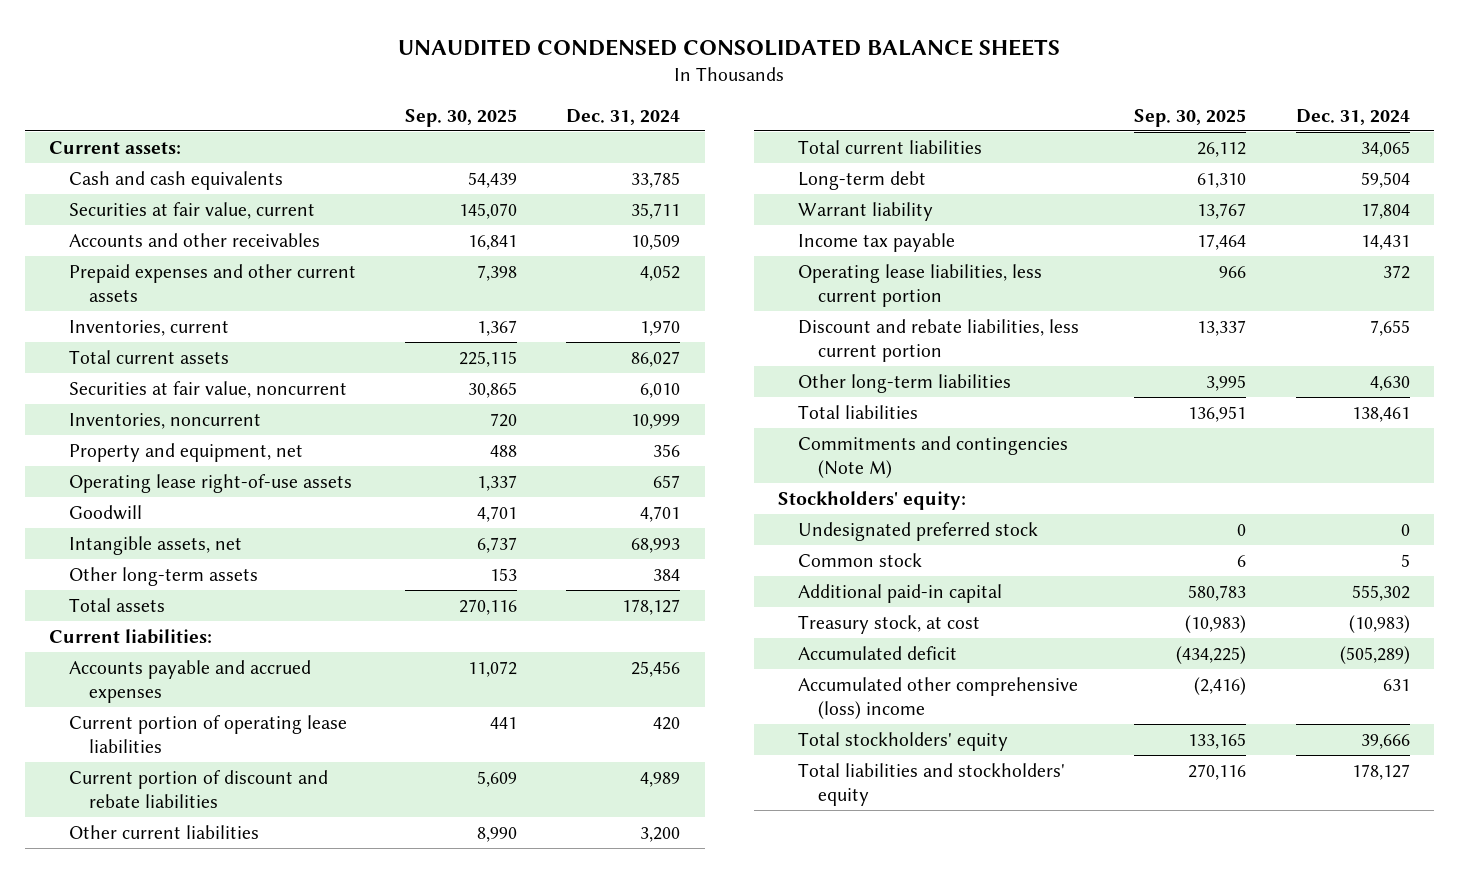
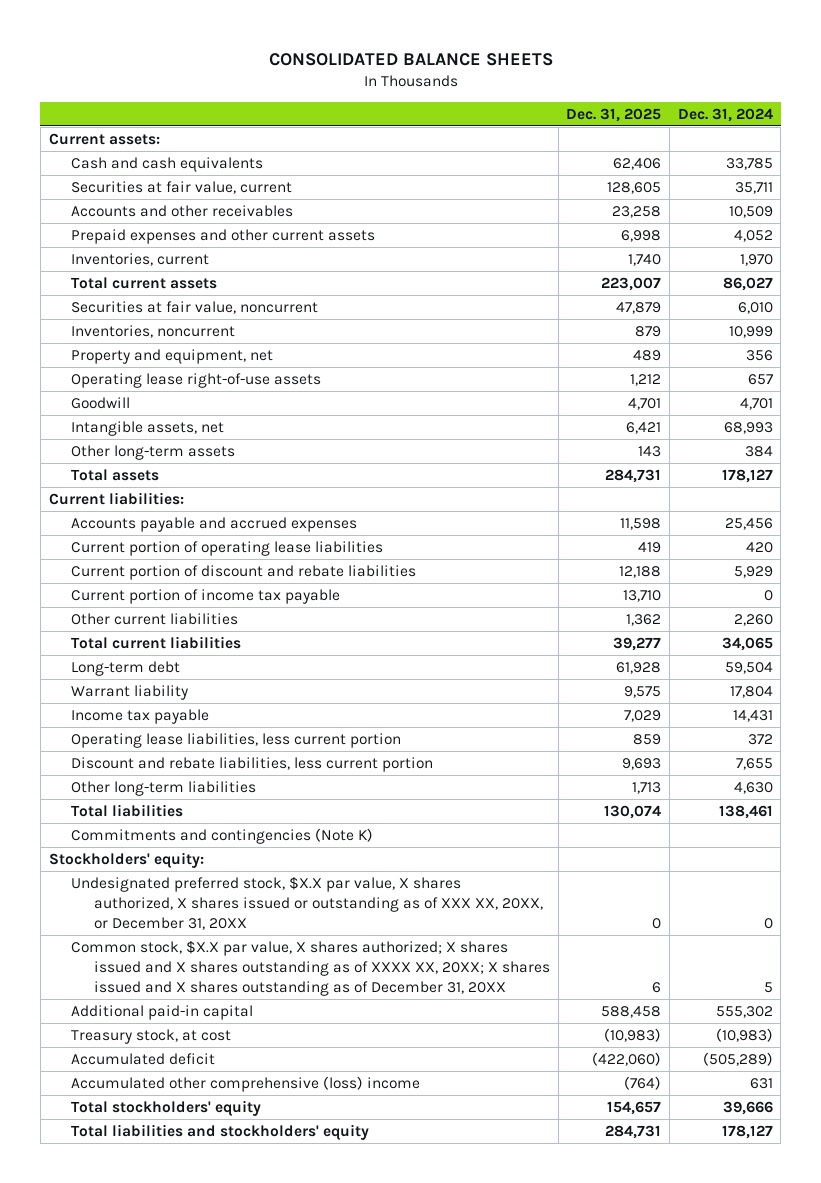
[398,38,1061,56] UNAUDITED CONDENSED CONSOLIDATED BALANCE SHEETS -> [268,52,553,66] CONSOLIDATED BALANCE SHEETS
[405,108,518,127] Sep. 30, 2025 -> none
none -> [566,107,662,122] Dec. 31, 2025
[640,771,681,787] 4,989 -> [733,565,773,578] 5,929
none -> [71,588,341,604] Current portion of income tax payable
[640,826,681,842] 3,200 -> [733,613,773,626] 2,260
[798,435,1069,479] Commitments and contingencies (Note M) -> [71,827,374,844] Commitments and contingencies (Note K)
[798,521,1039,541] Undesignated preferred stock -> [71,875,543,931] Undesignated preferred stock, $X.X par value, X shares authorized, X shares issued or outstanding as of XXX XX, 20XX, or December 31, 20XX
[798,552,923,567] Common stock -> [71,939,550,997] Common stock, $X.X par value, X shares authorized; X shares issued and X shares outstanding as of XXXX XX, 20XX; X shares issued and X shares outstanding as of December 31, 20XX

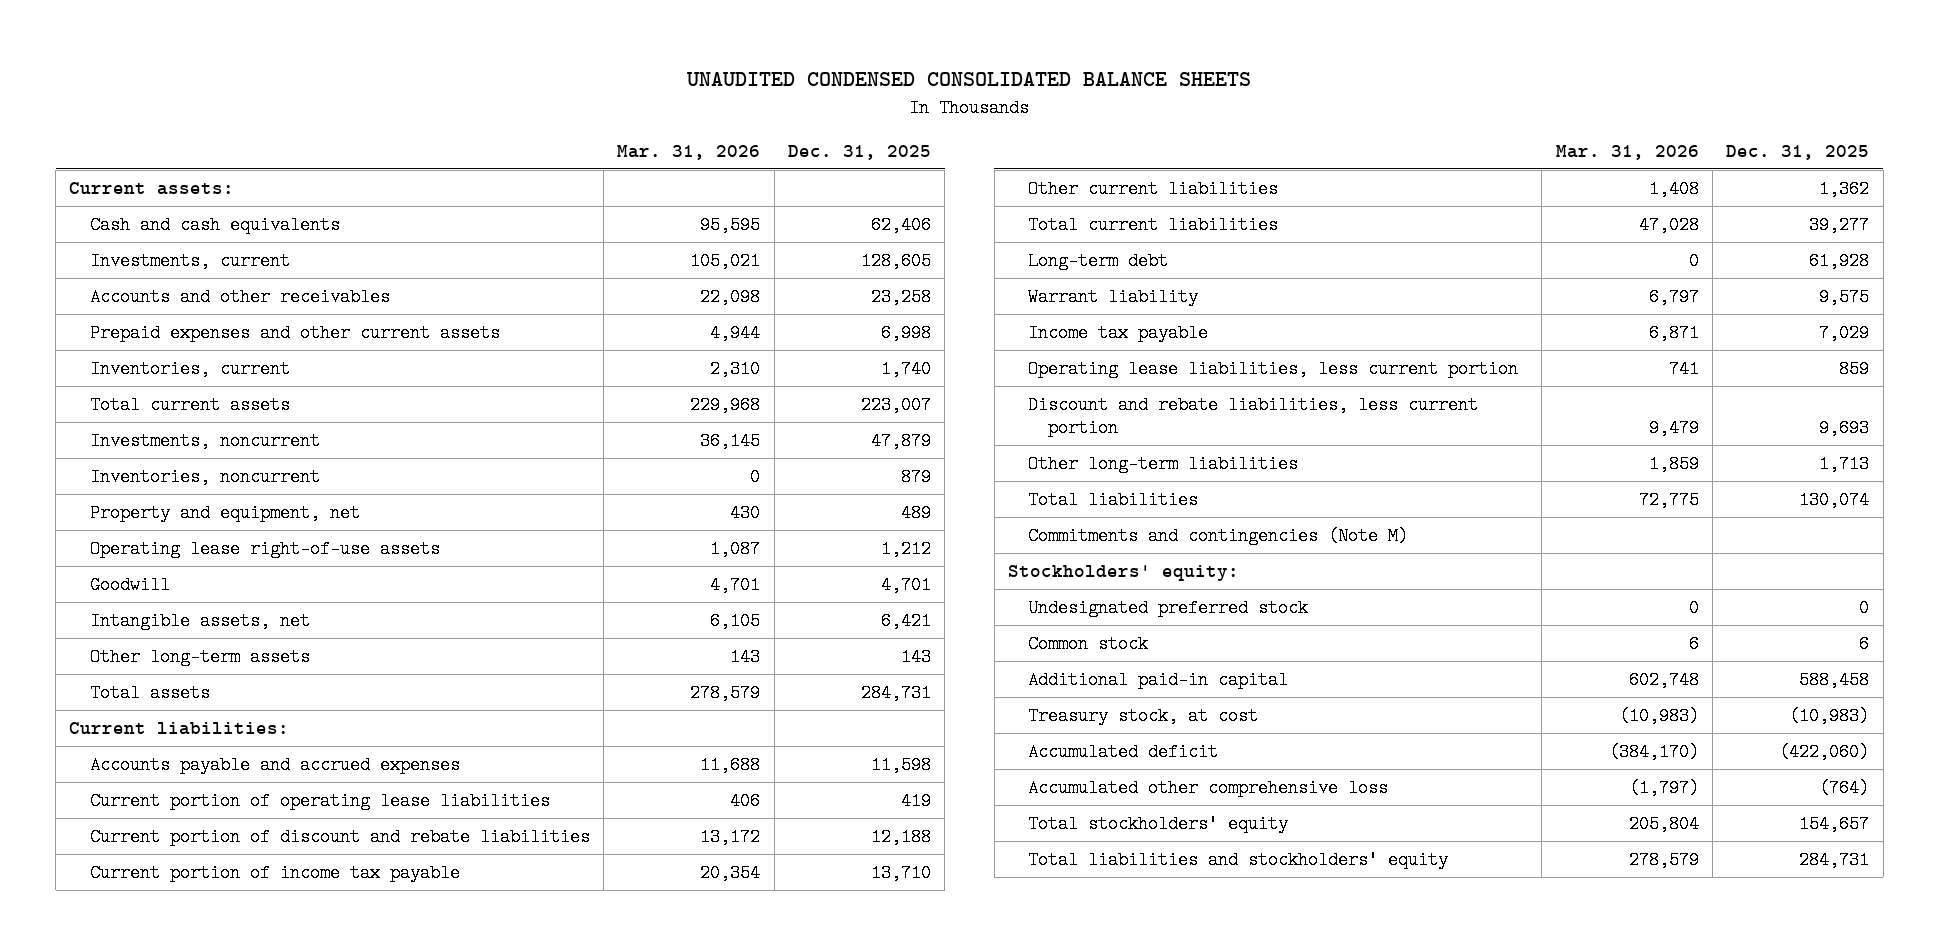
[268,52,553,66] CONSOLIDATED BALANCE SHEETS -> [686,72,1252,87] UNAUDITED CONDENSED CONSOLIDATED BALANCE SHEETS
[677,107,773,122] Dec. 31, 2024 -> none
none -> [617,144,761,160] Mar. 31, 2026
[71,180,293,194] Securities at fair value, current -> [89,252,290,271] Investments, current
[71,300,319,314] Securities at fair value, noncurrent -> [89,432,320,451] Investments, noncurrent
[71,827,374,844] Commitments and contingencies (Note K) -> [1028,527,1409,546] Commitments and contingencies (Note M)
[71,875,543,931] Undesignated preferred stock, $X.X par value, X shares authorized, X shares issued or outstanding as of XXX XX, 20XX, or December 31, 20XX -> [1028,599,1309,618] Undesignated preferred stock
[71,939,550,997] Common stock, $X.X par value, X shares authorized; X shares issued and X shares outstanding as of XXXX XX, 20XX; X shares issued and X shares outstanding as of December 31, 20XX -> [1028,635,1149,654] Common stock
[71,1075,421,1092] Accumulated other comprehensive (loss) income -> [1028,779,1389,798] Accumulated other comprehensive loss

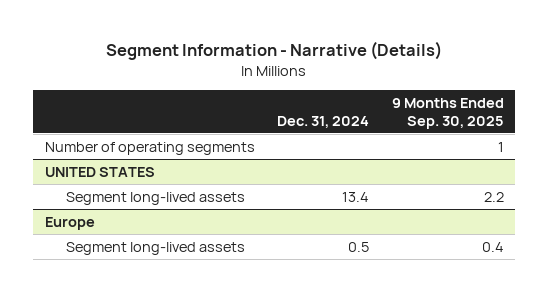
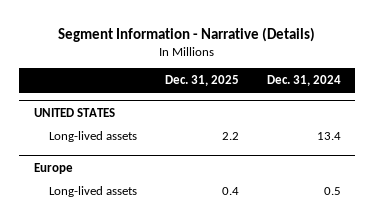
[391,97,504,129] 9 Months Ended Sep. 30, 2025 -> none
none -> [165,75,240,87] Dec. 31, 2025
[44,141,255,155] Number of operating segments -> none
[66,191,246,205] Segment long-lived assets -> [48,130,137,142] Long-lived assets
[66,241,246,255] Segment long-lived assets -> [48,185,137,197] Long-lived assets

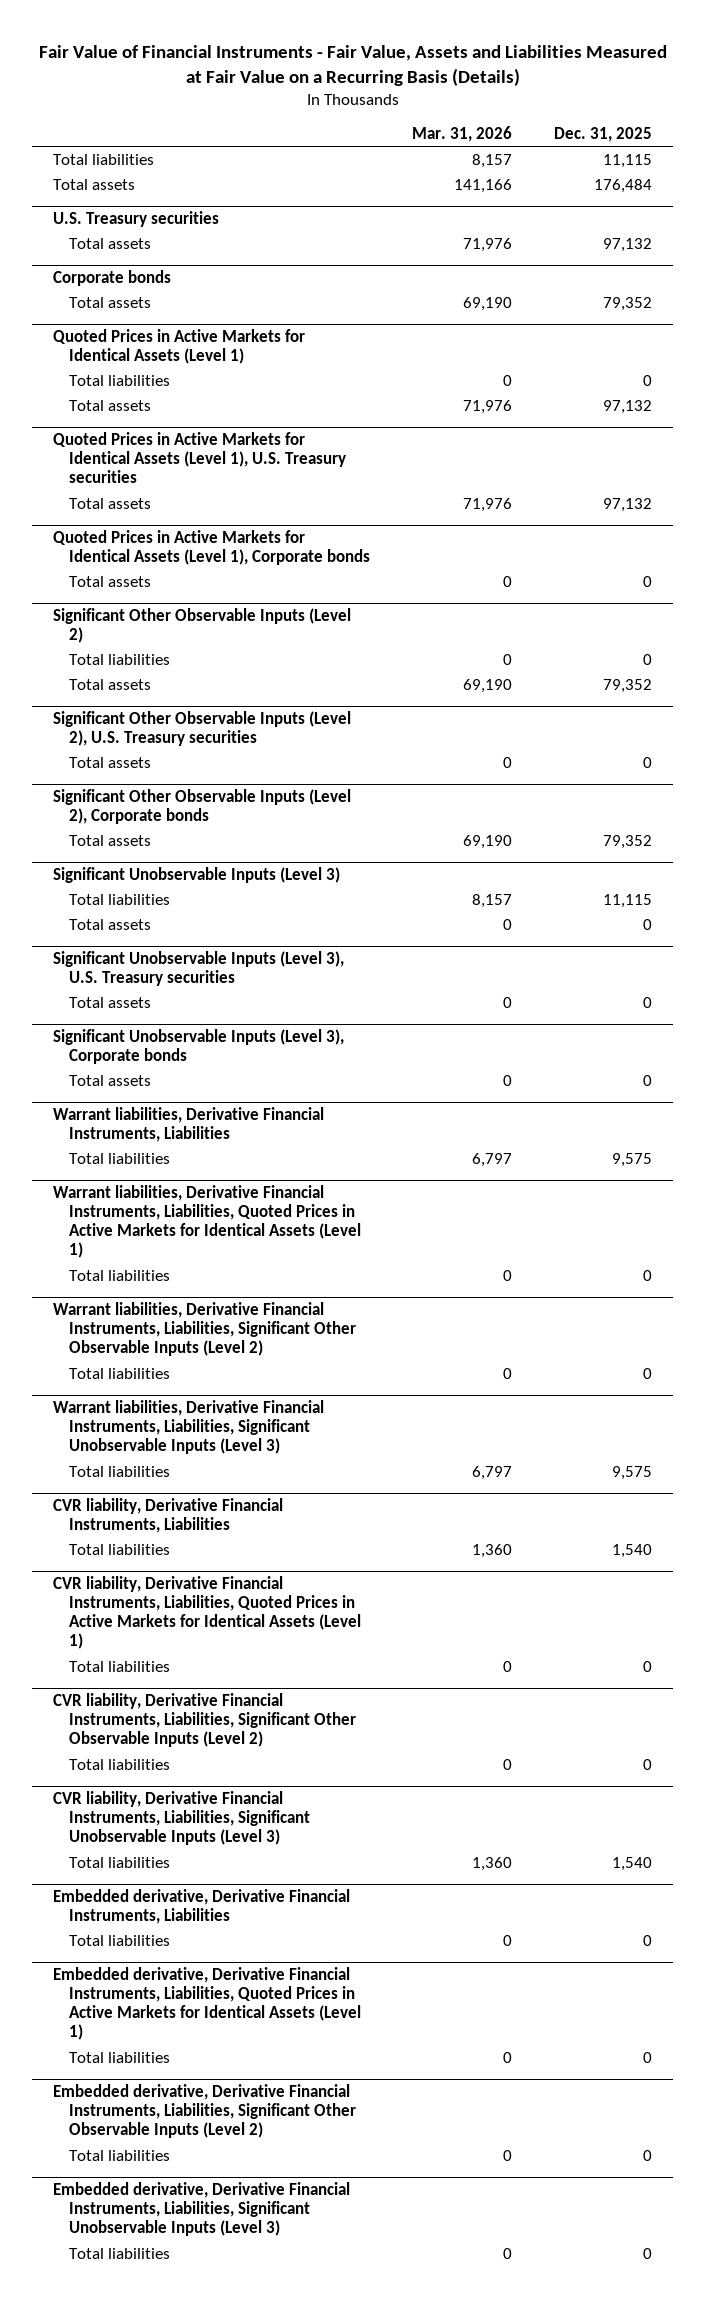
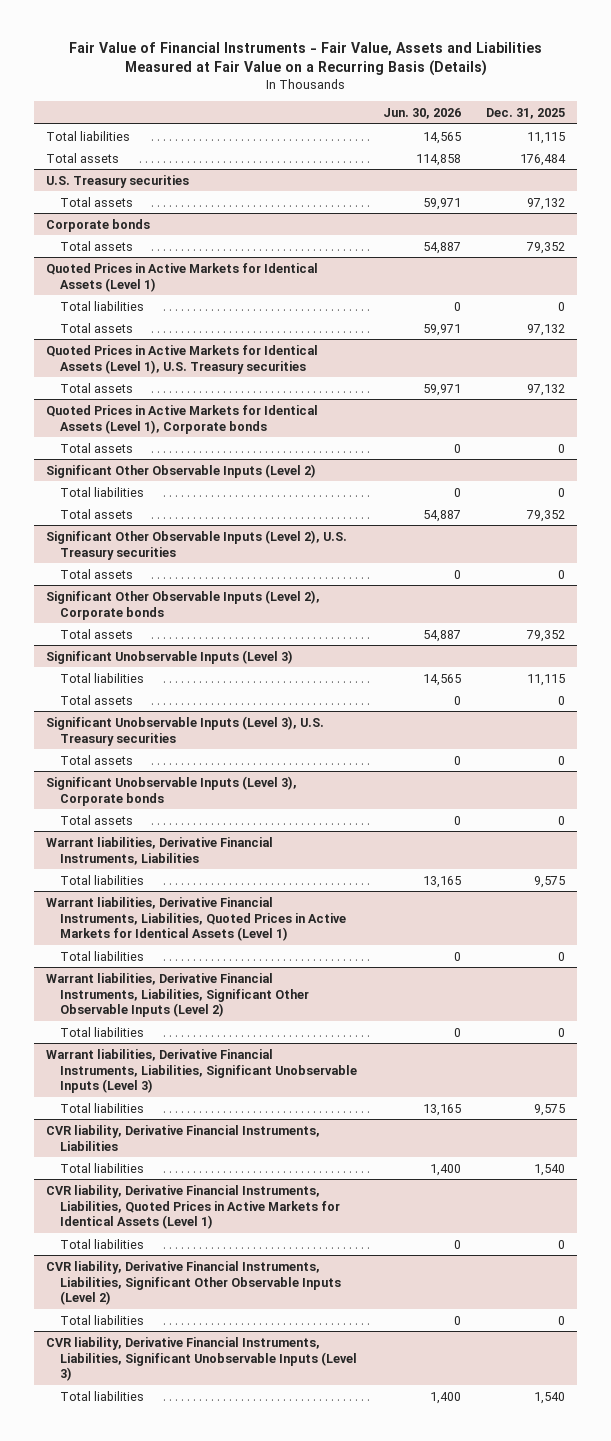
[411,126,512,143] Mar. 31, 2026 -> none
none -> [382,108,461,120] Jun. 30, 2026
[53,1889,351,1925] Embedded derivative, Derivative Financial Instruments, Liabilities -> none
[68,1934,170,1946] Total liabilities -> none
[53,1967,361,2041] Embedded derivative, Derivative Financial Instruments, Liabilities, Quoted Prices in Active Markets for Identical Assets (Level 1) -> none
[68,2051,170,2063] Total liabilities -> none
[53,2084,356,2139] Embedded derivative, Derivative Financial Instruments, Liabilities, Significant Other Observable Inputs (Level 2) -> none
[68,2149,170,2161] Total liabilities -> none
[53,2182,351,2237] Embedded derivative, Derivative Financial Instruments, Liabilities, Significant Unobservable Inputs (Level 3) -> none
[68,2247,170,2259] Total liabilities -> none

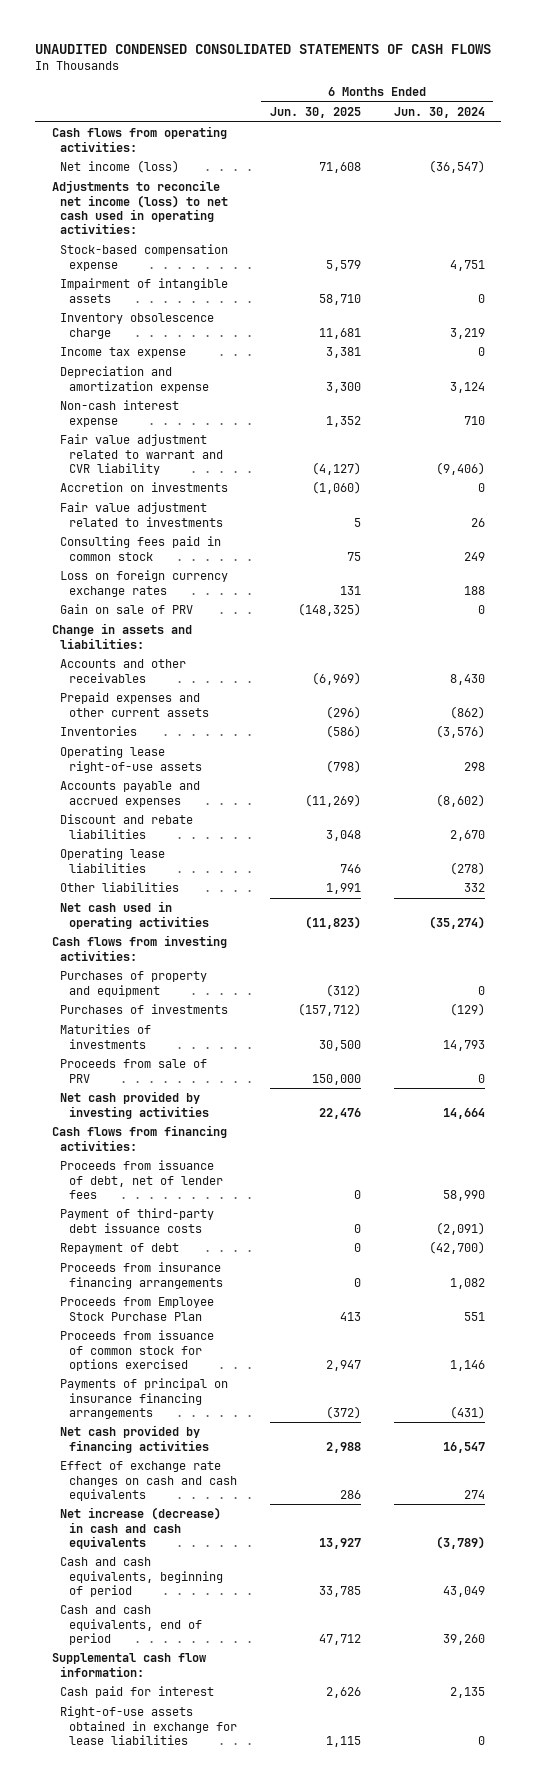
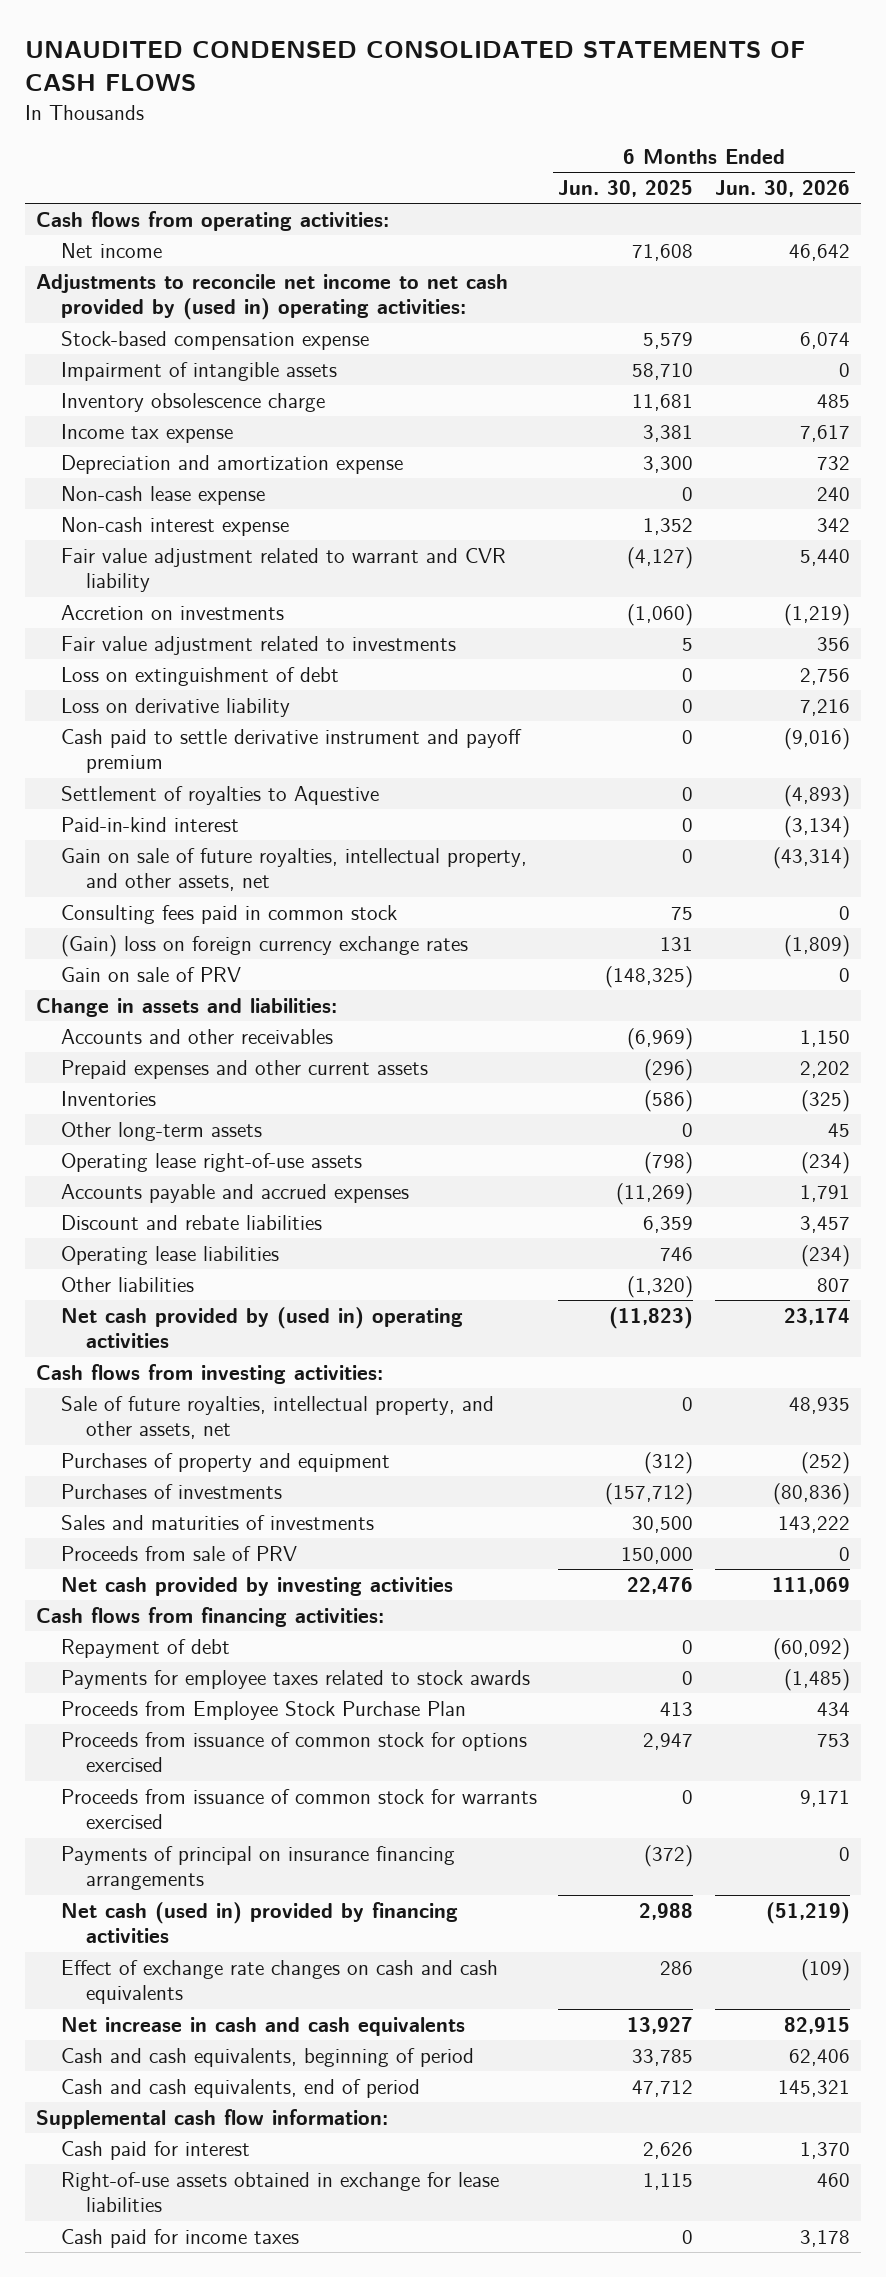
[393,107,485,119] Jun. 30, 2024 -> none
none -> [714,180,850,198] Jun. 30, 2026
[60,160,180,174] Net income (loss) -> [61,243,163,259] Net income
[51,180,229,235] Adjustments to reconcile net income (loss) to net cash used in operating activities: -> [35,274,508,321] Adjustments to reconcile net income to net cash provided by (used in) operating activities:
none -> [61,486,266,506] Non-cash lease expense
none -> [61,667,340,687] Loss on extinguishment of debt
none -> [61,698,291,718] Loss on derivative liability
none -> [61,729,523,774] Cash paid to settle derivative instrument and payoff premium
none -> [61,786,380,806] Settlement of royalties to Aquestive
none -> [61,817,240,833] Paid-in-kind interest
none -> [61,848,528,892] Gain on sale of future royalties, intellectual property, and other assets, net
[60,570,229,597] Loss on foreign currency exchange rates -> [61,935,469,958] (Gain) loss on foreign currency exchange rates
none -> [61,1122,263,1142] Other long-term assets
[325,829,361,841] 3,048 -> [643,1216,694,1234] 6,359
[325,883,361,895] 1,991 -> [627,1276,694,1299] (1,320)
[60,901,209,929] Net cash used in operating activities -> [61,1307,464,1349] Net cash provided by (used in) operating activities
none -> [61,1396,495,1440] Sale of future royalties, intellectual property, and other assets, net
[60,1024,152,1049] Maturities of investments -> [61,1515,375,1531] Sales and maturities of investments
[60,1160,223,1199] Proceeds from issuance of debt, net of lender fees -> none
[60,1208,215,1233] Payment of third-party debt issuance costs -> none
[60,1262,223,1289] Proceeds from insurance financing arrangements -> none
none -> [61,1670,531,1690] Payments for employee taxes related to stock awards
none -> [61,1789,538,1830] Proceeds from issuance of common stock for warrants exercised
[60,1425,209,1453] Net cash provided by financing activities -> [61,1902,459,1944] Net cash (used in) provided by financing activities
[60,1507,222,1549] Net increase (decrease) in cash and cash equivalents -> [61,2017,466,2037] Net increase in cash and cash equivalents
none -> [61,2229,300,2249] Cash paid for income taxes

